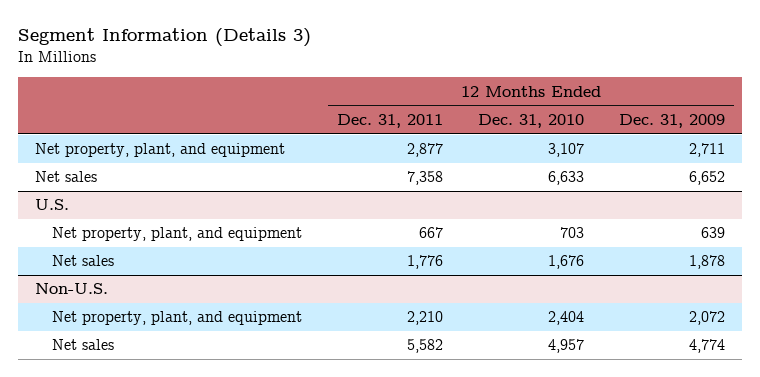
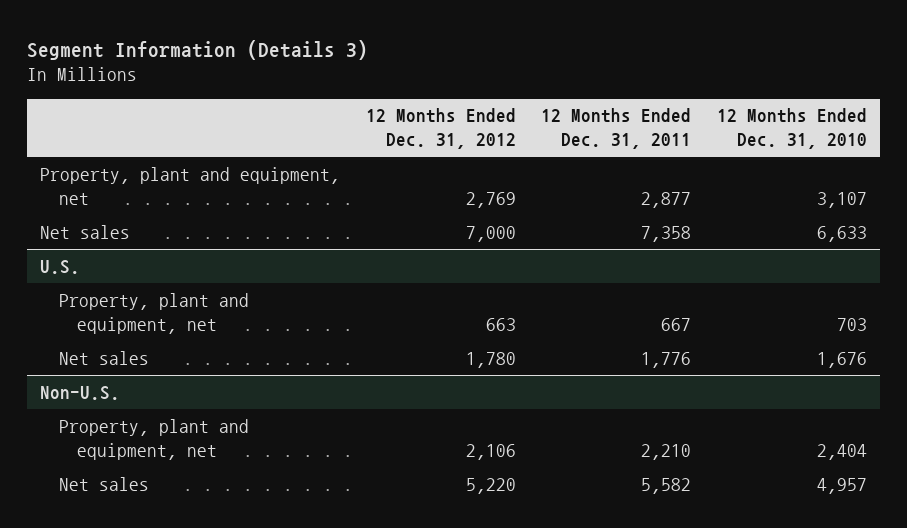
[619,113,726,128] Dec. 31, 2009 -> none
none -> [365,108,516,150] 12 Months Ended Dec. 31, 2012
[34,143,285,158] Net property, plant, and equipment -> [40,166,341,205] Property, plant and equipment, net
[52,227,303,242] Net property, plant, and equipment -> [58,292,249,334] Property, plant and equipment, net
[52,311,303,326] Net property, plant, and equipment -> [58,418,249,460] Property, plant and equipment, net

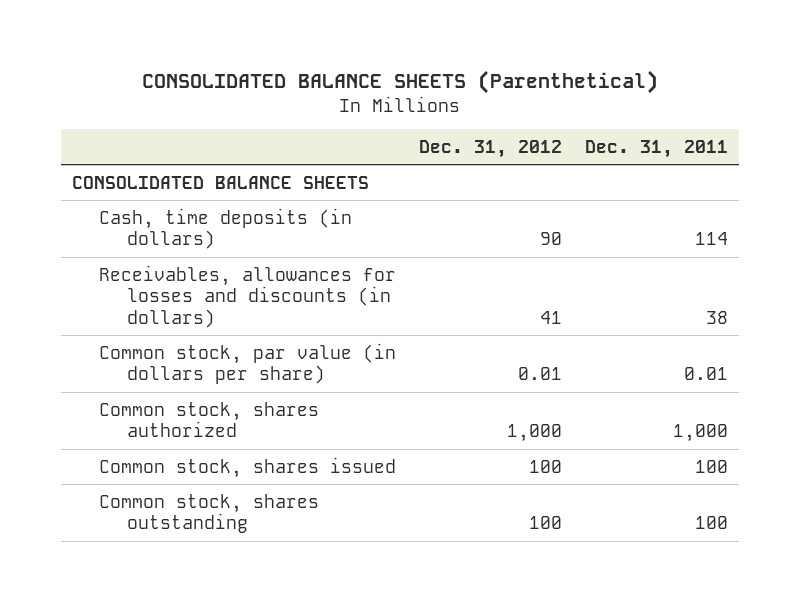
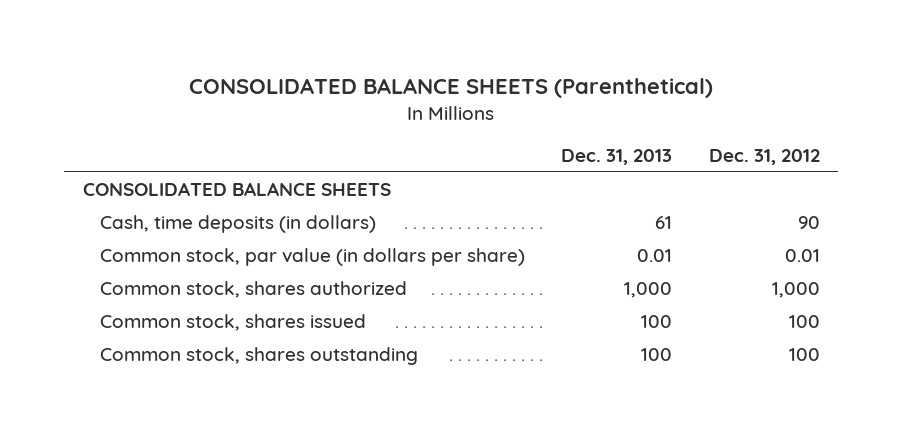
[584,139,728,158] Dec. 31, 2011 -> none
none -> [561,148,673,165] Dec. 31, 2013
[99,264,397,328] Receivables, allowances for losses and discounts (in dollars) -> none

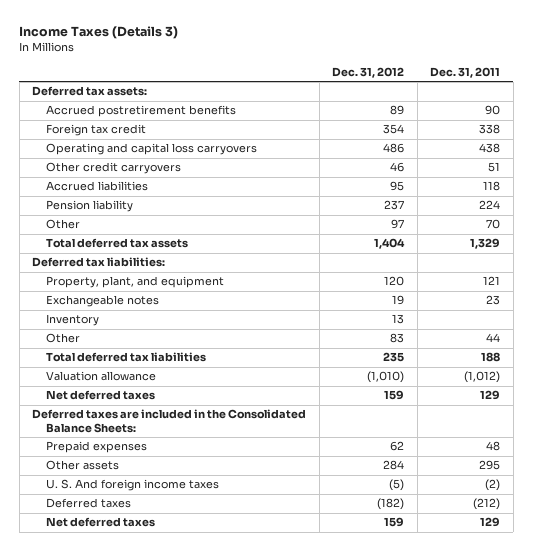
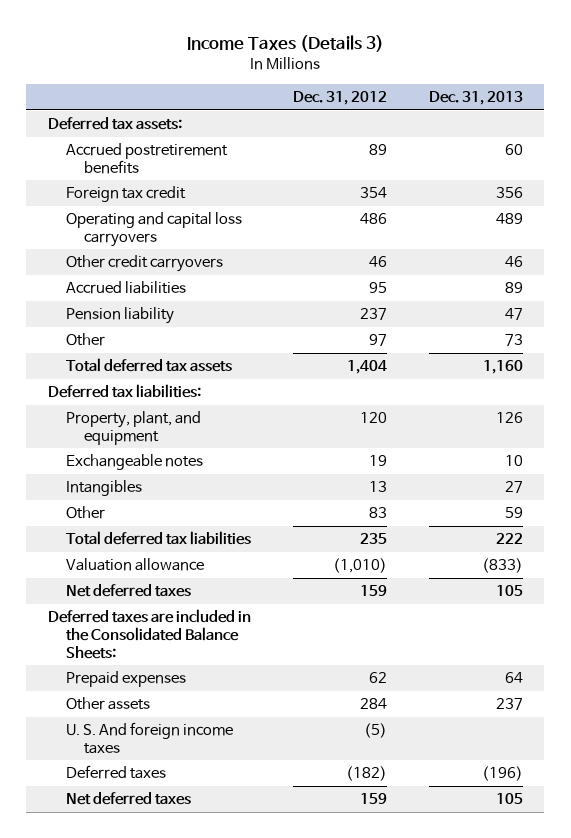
[430,66,501,78] Dec. 31, 2011 -> none
none -> [428,90,523,105] Dec. 31, 2013
[45,314,99,327] Inventory -> none
none -> [65,480,142,497] Intangibles

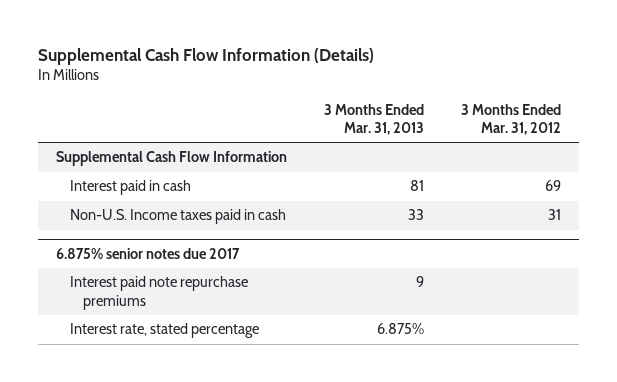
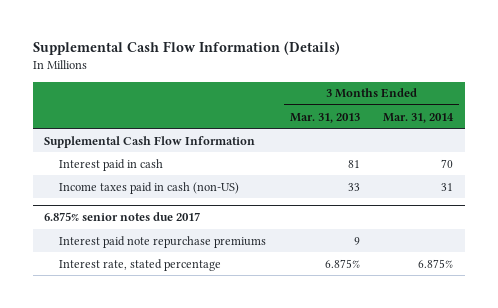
[460,103,561,135] 3 Months Ended Mar. 31, 2012 -> none
none -> [383,112,455,123] Mar. 31, 2014
[69,209,286,225] Non-U.S. Income taxes paid in cash -> [58,181,239,194] Income taxes paid in cash (non-US)

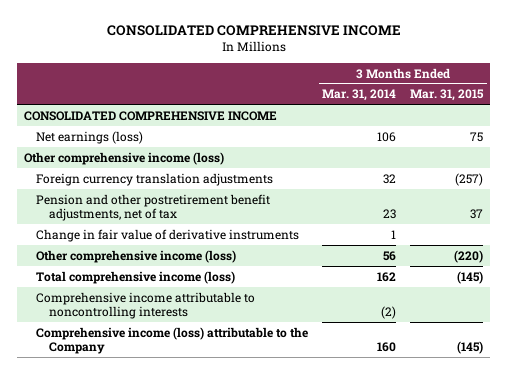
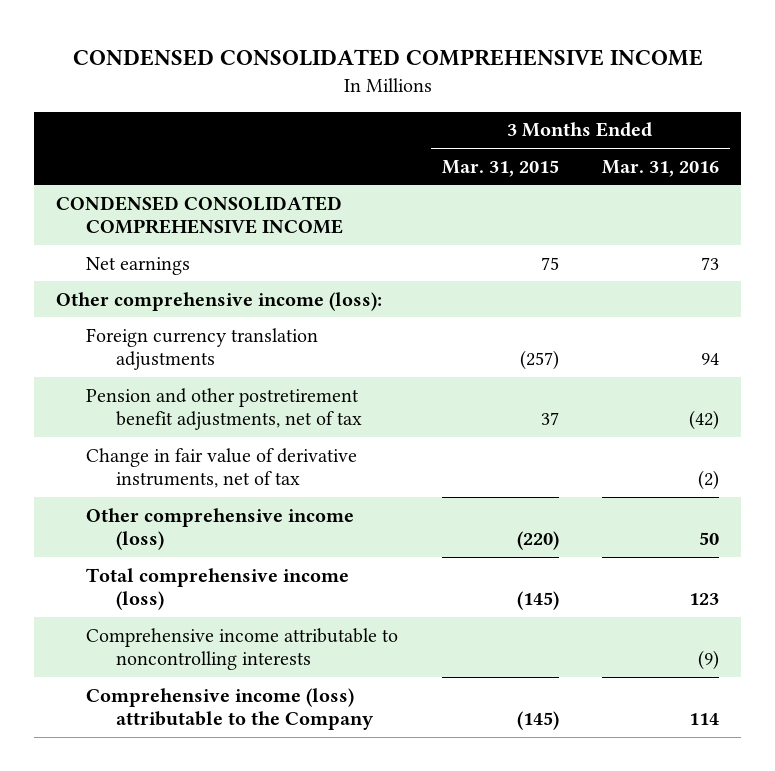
[106,25,401,37] CONSOLIDATED COMPREHENSIVE INCOME -> [72,48,703,66] CONDENSED CONSOLIDATED COMPREHENSIVE INCOME
[322,89,397,102] Mar. 31, 2014 -> none
none -> [602,159,720,177] Mar. 31, 2016
[23,110,277,121] CONSOLIDATED COMPREHENSIVE INCOME -> [55,195,344,235] CONDENSED CONSOLIDATED COMPREHENSIVE INCOME
[36,130,144,144] Net earnings (loss) -> [86,256,191,275] Net earnings
[23,151,224,165] Other comprehensive income (loss) -> [55,291,382,311] Other comprehensive income (loss):
[36,228,300,242] Change in fair value of derivative instruments -> [86,447,358,489] Change in fair value of derivative instruments, net of tax

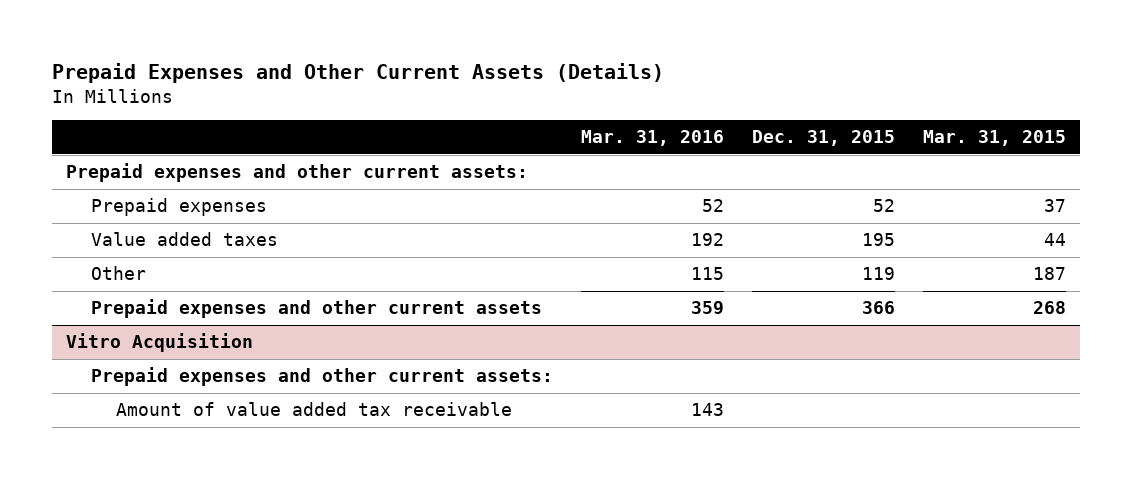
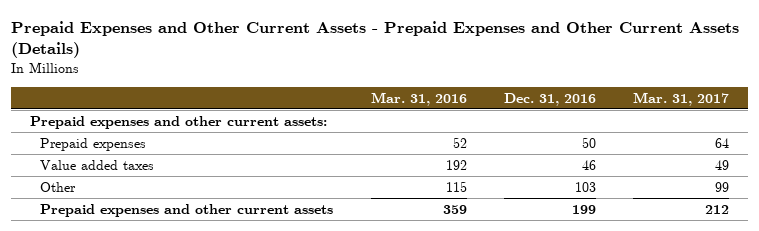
[51,62,664,83] Prepaid Expenses and Other Current Assets (Details) -> [11,20,740,59] Prepaid Expenses and Other Current Assets - Prepaid Expenses and Other Current Assets (Details)
[751,130,895,147] Dec. 31, 2015 -> none
[922,130,1066,147] Mar. 31, 2015 -> none
none -> [503,92,596,106] Dec. 31, 2016
none -> [633,91,730,106] Mar. 31, 2017
[65,333,253,353] Vitro Acquisition -> none
[90,367,553,387] Prepaid expenses and other current assets: -> none
[116,402,513,417] Amount of value added tax receivable -> none

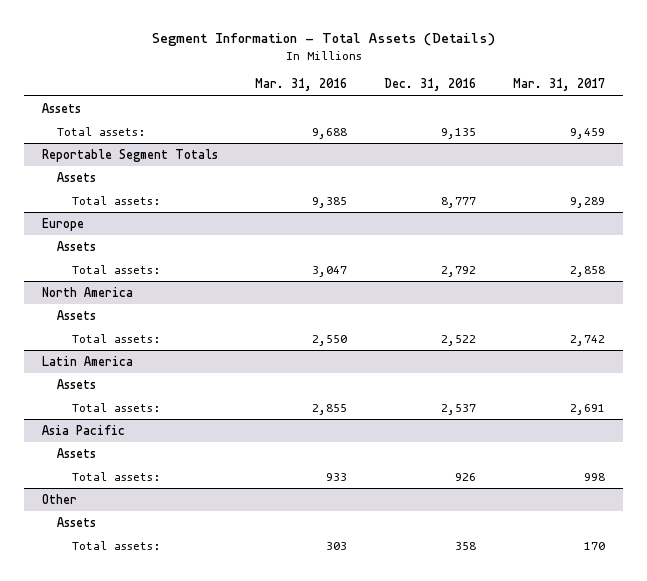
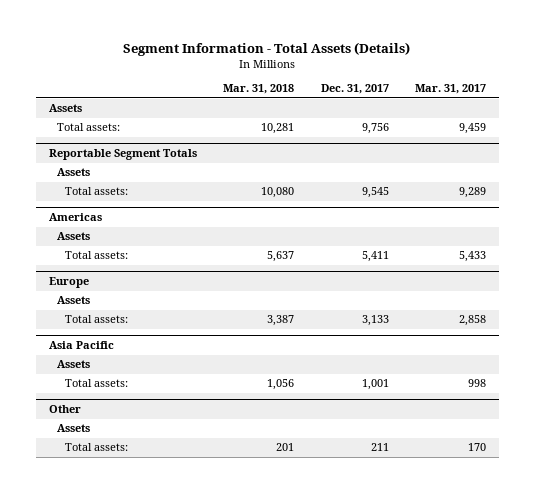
[255,78,348,92] Mar. 31, 2016 -> none
[383,78,476,92] Dec. 31, 2016 -> none
none -> [223,84,295,95] Mar. 31, 2018
none -> [320,84,389,95] Dec. 31, 2017
none -> [48,213,102,222] Americas
none -> [56,232,90,241] Assets
none -> [64,251,128,260] Total assets:
[42,286,134,297] North America -> none
[57,309,97,320] Assets -> none
[72,333,161,343] Total assets: -> none
[42,355,134,366] Latin America -> none
[57,378,97,389] Assets -> none
[72,402,161,412] Total assets: -> none

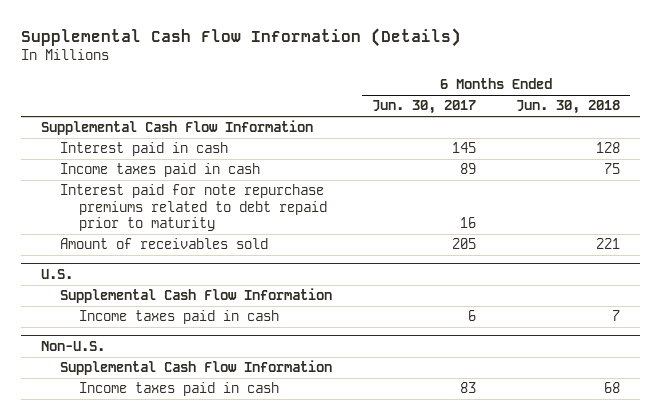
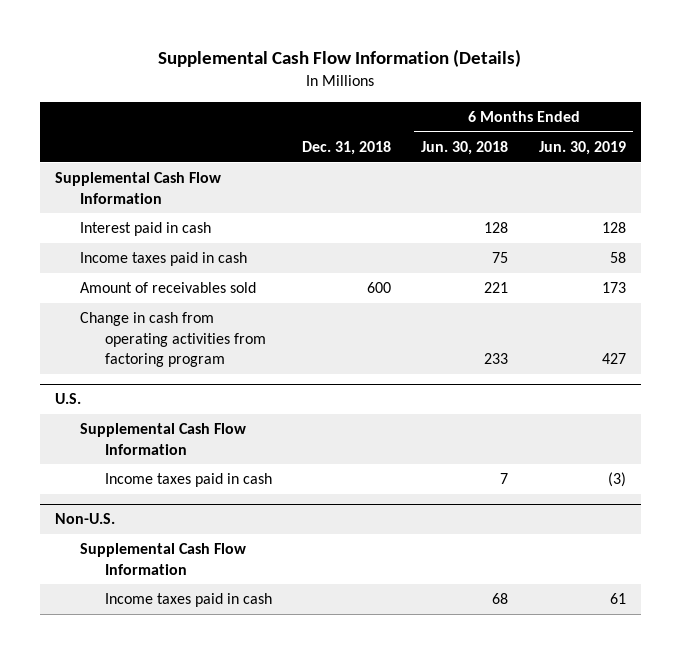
[372,100,477,115] Jun. 30, 2017 -> none
none -> [302,141,392,156] Dec. 31, 2018
none -> [538,141,626,156] Jun. 30, 2019
[60,184,328,232] Interest paid for note repurchase premiums related to debt repaid prior to maturity -> none
none -> [80,312,267,368] Change in cash from operating activities from factoring program

